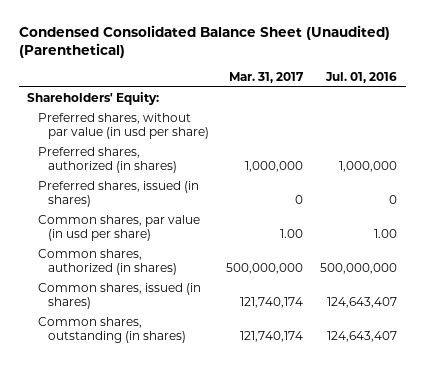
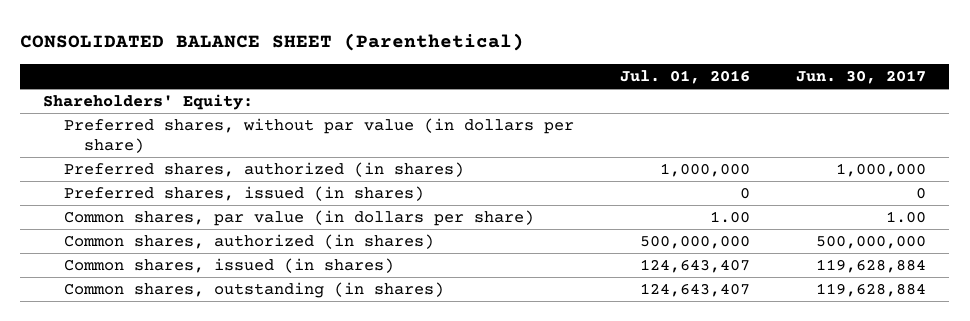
[18,25,390,59] Condensed Consolidated Balance Sheet (Unaudited) (Parenthetical) -> [20,32,525,51] CONSOLIDATED BALANCE SHEET (Parenthetical)
[229,72,305,84] Mar. 31, 2017 -> none
none -> [796,69,927,84] Jun. 30, 2017
[37,112,210,140] Preferred shares, without par value (in usd per share) -> [63,118,574,153] Preferred shares, without par value (in dollars per share)
[37,214,200,242] Common shares, par value (in usd per share) -> [63,210,534,227] Common shares, par value (in dollars per share)

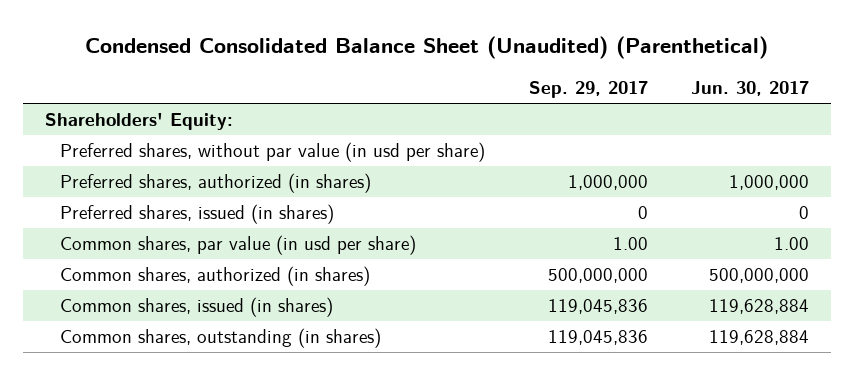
[20,32,525,51] CONSOLIDATED BALANCE SHEET (Parenthetical) -> [85,35,769,59] Condensed Consolidated Balance Sheet (Unaudited) (Parenthetical)
[620,69,751,84] Jul. 01, 2016 -> none
none -> [528,81,648,99] Sep. 29, 2017
[63,118,574,153] Preferred shares, without par value (in dollars per share) -> [60,142,486,163] Preferred shares, without par value (in usd per share)
[63,210,534,227] Common shares, par value (in dollars per share) -> [60,235,417,256] Common shares, par value (in usd per share)

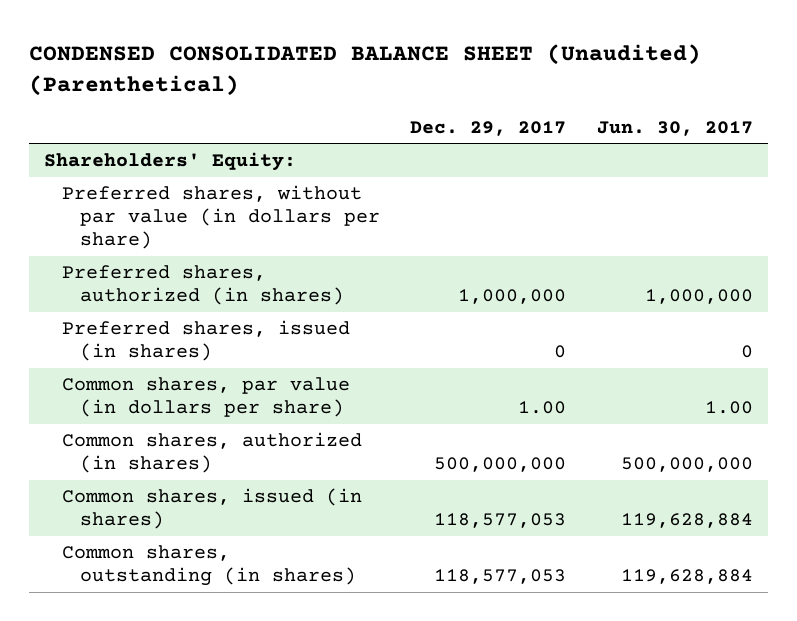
[85,35,769,59] Condensed Consolidated Balance Sheet (Unaudited) (Parenthetical) -> [28,43,701,96] CONDENSED CONSOLIDATED BALANCE SHEET (Unaudited) (Parenthetical)
[528,81,648,99] Sep. 29, 2017 -> none
none -> [410,120,567,136] Dec. 29, 2017
[60,142,486,163] Preferred shares, without par value (in usd per share) -> [61,185,380,250] Preferred shares, without par value (in dollars per share)
[60,235,417,256] Common shares, par value (in usd per share) -> [61,377,350,418] Common shares, par value (in dollars per share)

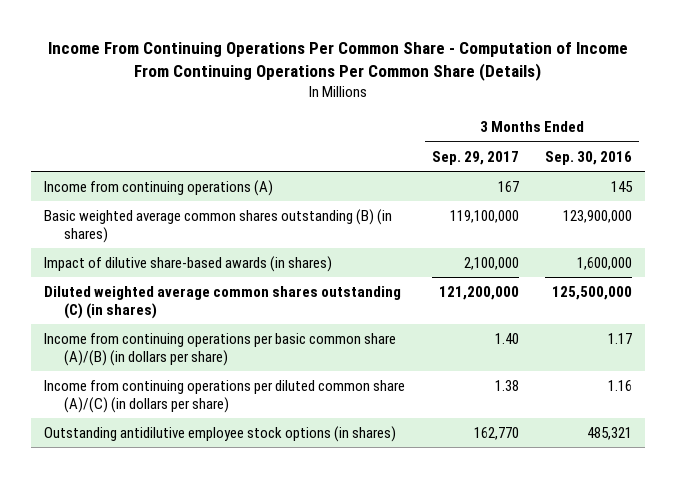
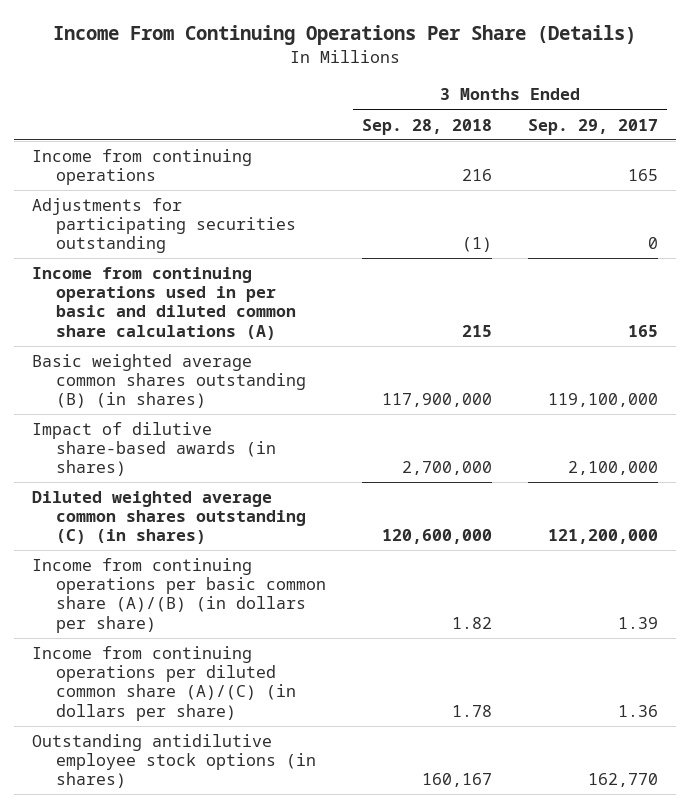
[48,42,629,82] Income From Continuing Operations Per Common Share - Computation of Income From Continuing Operations Per Common Share (Details) -> [53,25,637,46] Income From Continuing Operations Per Share (Details)
[545,150,633,165] Sep. 30, 2016 -> none
none -> [362,118,493,135] Sep. 28, 2018
[44,180,274,197] Income from continuing operations (A) -> [32,149,253,186] Income from continuing operations
[497,181,519,193] 167 -> [628,169,659,182] 165
none -> [32,198,296,254] Adjustments for participating securities outstanding
none -> [32,267,296,340] Income from continuing operations used in per basic and diluted common share calculations (A)
[494,333,519,345] 1.40 -> [618,616,659,629] 1.39
[494,380,519,392] 1.38 -> [618,704,659,717] 1.36

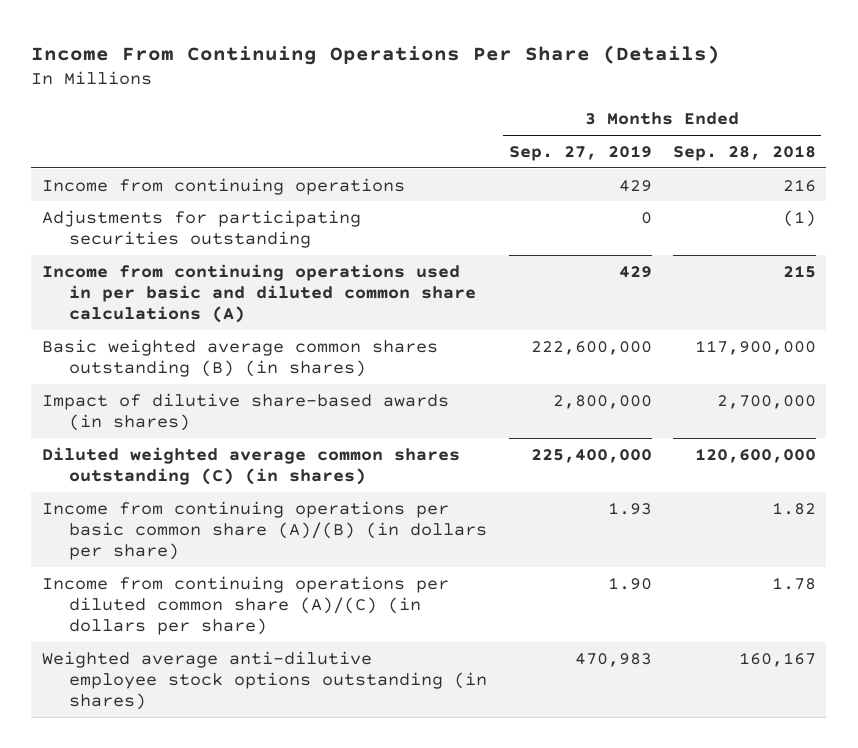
[528,118,659,135] Sep. 29, 2017 -> none
none -> [508,144,652,161] Sep. 27, 2019
[32,734,316,789] Outstanding antidilutive employee stock options (in shares) -> [41,650,488,711] Weighted average anti-dilutive employee stock options outstanding (in shares)

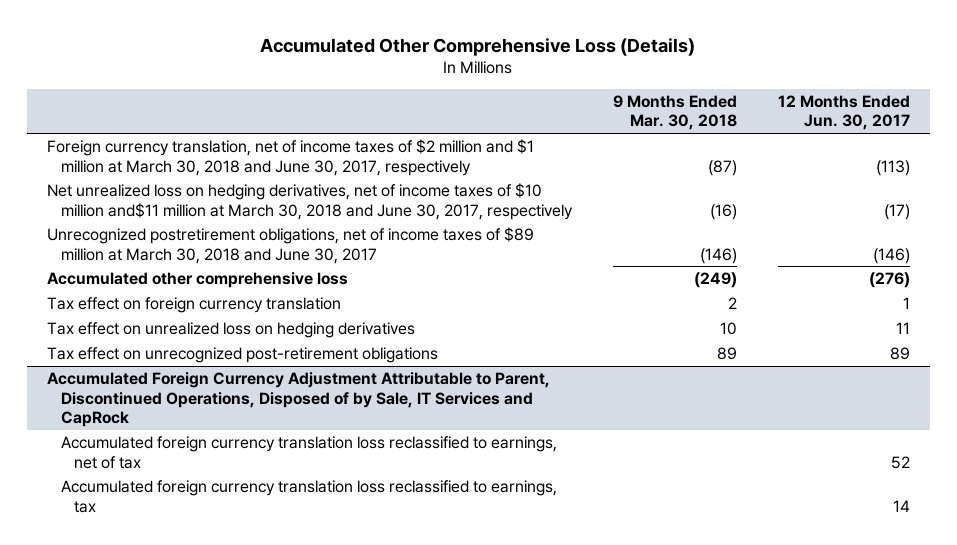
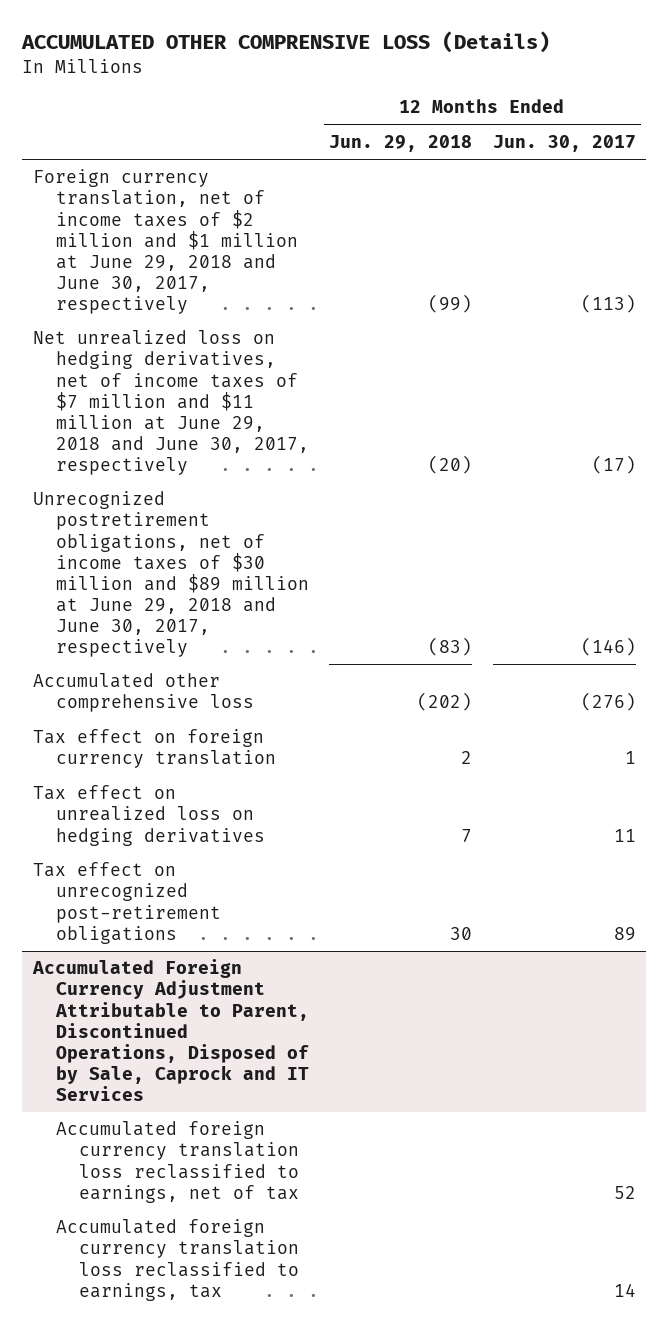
[260,37,696,56] Accumulated Other Comprehensive Loss (Details) -> [21,31,551,54] ACCUMULATED OTHER COMPRENSIVE LOSS (Details)
[612,95,737,131] 9 Months Ended Mar. 30, 2018 -> none
none -> [329,135,473,153] Jun. 29, 2018
[47,139,535,176] Foreign currency translation, net of income taxes of $2 million and $1 million at March 30, 2018 and June 30, 2017, respectively -> [32,169,298,314] Foreign currency translation, net of income taxes of $2 million and $1 million at June 29, 2018 and June 30, 2017, respectively
[47,183,573,220] Net unrealized loss on hedging derivatives, net of income taxes of $10 million and$11 million at March 30, 2018 and June 30, 2017, respectively -> [32,330,309,475] Net unrealized loss on hedging derivatives, net of income taxes of $7 million and $11 million at June 29, 2018 and June 30, 2017, respectively
[47,227,535,264] Unrecognized postretirement obligations, net of income taxes of $89 million at March 30, 2018 and June 30, 2017 -> [32,491,309,657] Unrecognized postretirement obligations, net of income taxes of $30 million and $89 million at June 29, 2018 and June 30, 2017, respectively
[47,372,551,427] Accumulated Foreign Currency Adjustment Attributable to Parent, Discontinued Operations, Disposed of by Sale, IT Services and CapRock -> [31,959,309,1101] Accumulated Foreign Currency Adjustment Attributable to Parent, Discontinued Operations, Disposed of by Sale, Caprock and IT Services

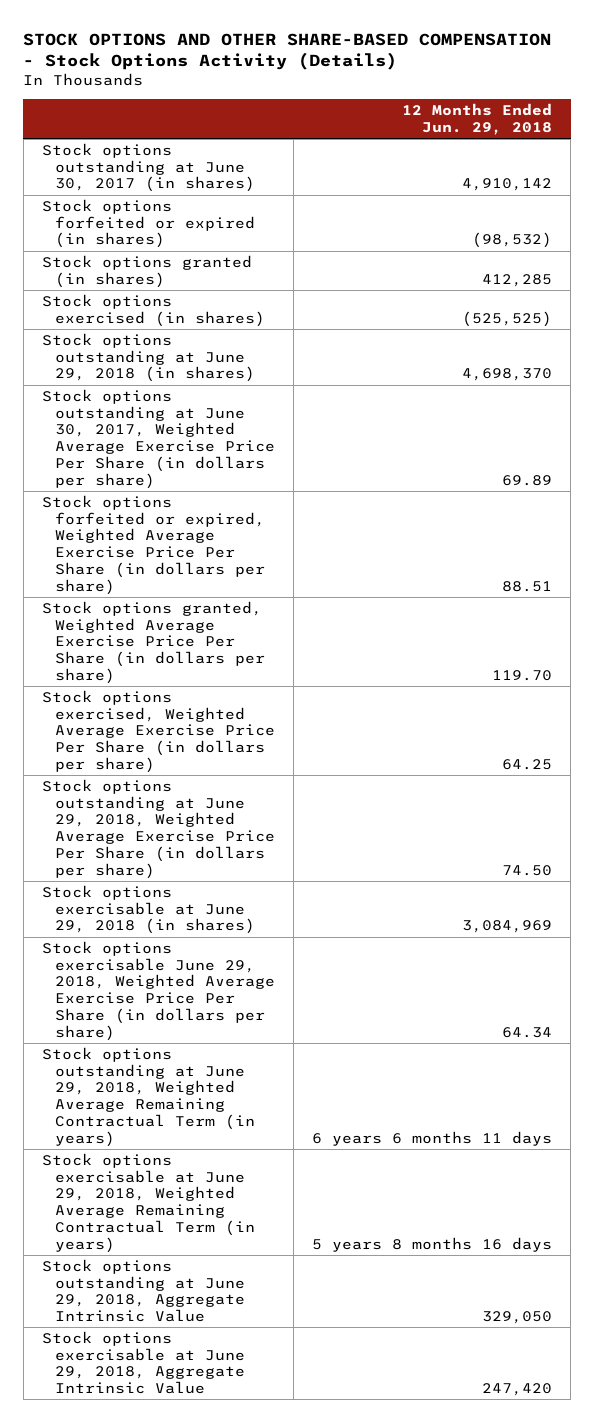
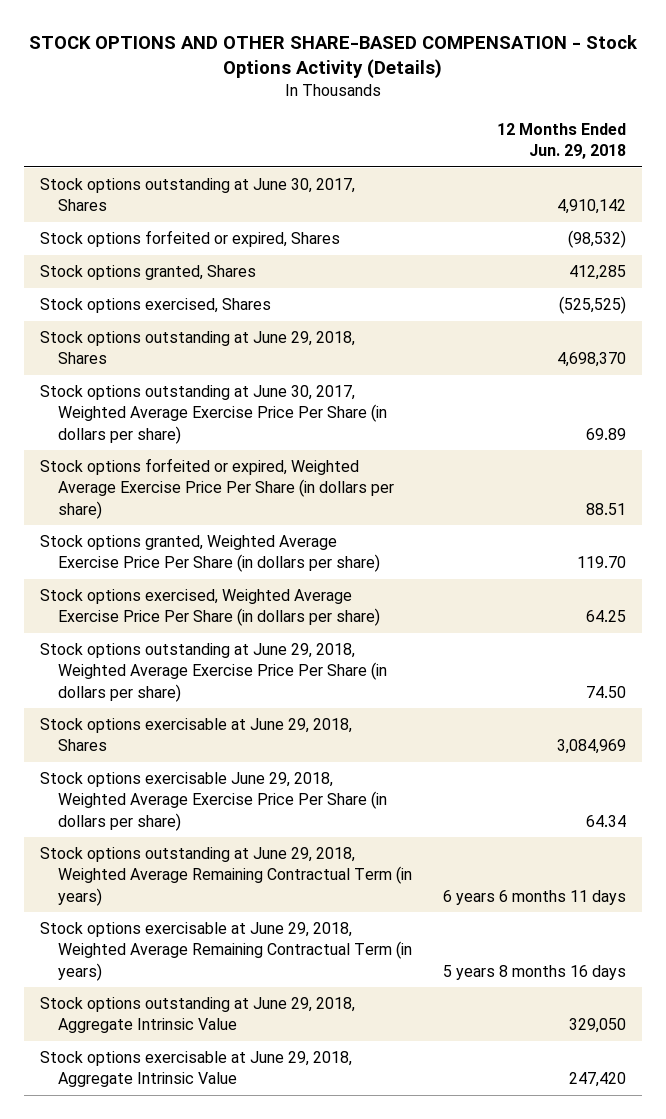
[42,142,255,193] Stock options outstanding at June 30, 2017 (in shares) -> [39,178,355,212] Stock options outstanding at June 30, 2017, Shares
[42,198,255,249] Stock options forfeited or expired (in shares) -> [39,230,340,248] Stock options forfeited or expired, Shares
[42,254,253,288] Stock options granted (in shares) -> [39,265,256,281] Stock options granted, Shares
[42,293,265,327] Stock options exercised (in shares) -> [39,298,271,314] Stock options exercised, Shares
[42,332,255,383] Stock options outstanding at June 29, 2018 (in shares) -> [39,331,355,365] Stock options outstanding at June 29, 2018, Shares
[42,884,255,935] Stock options exercisable at June 29, 2018 (in shares) -> [39,718,352,752] Stock options exercisable at June 29, 2018, Shares

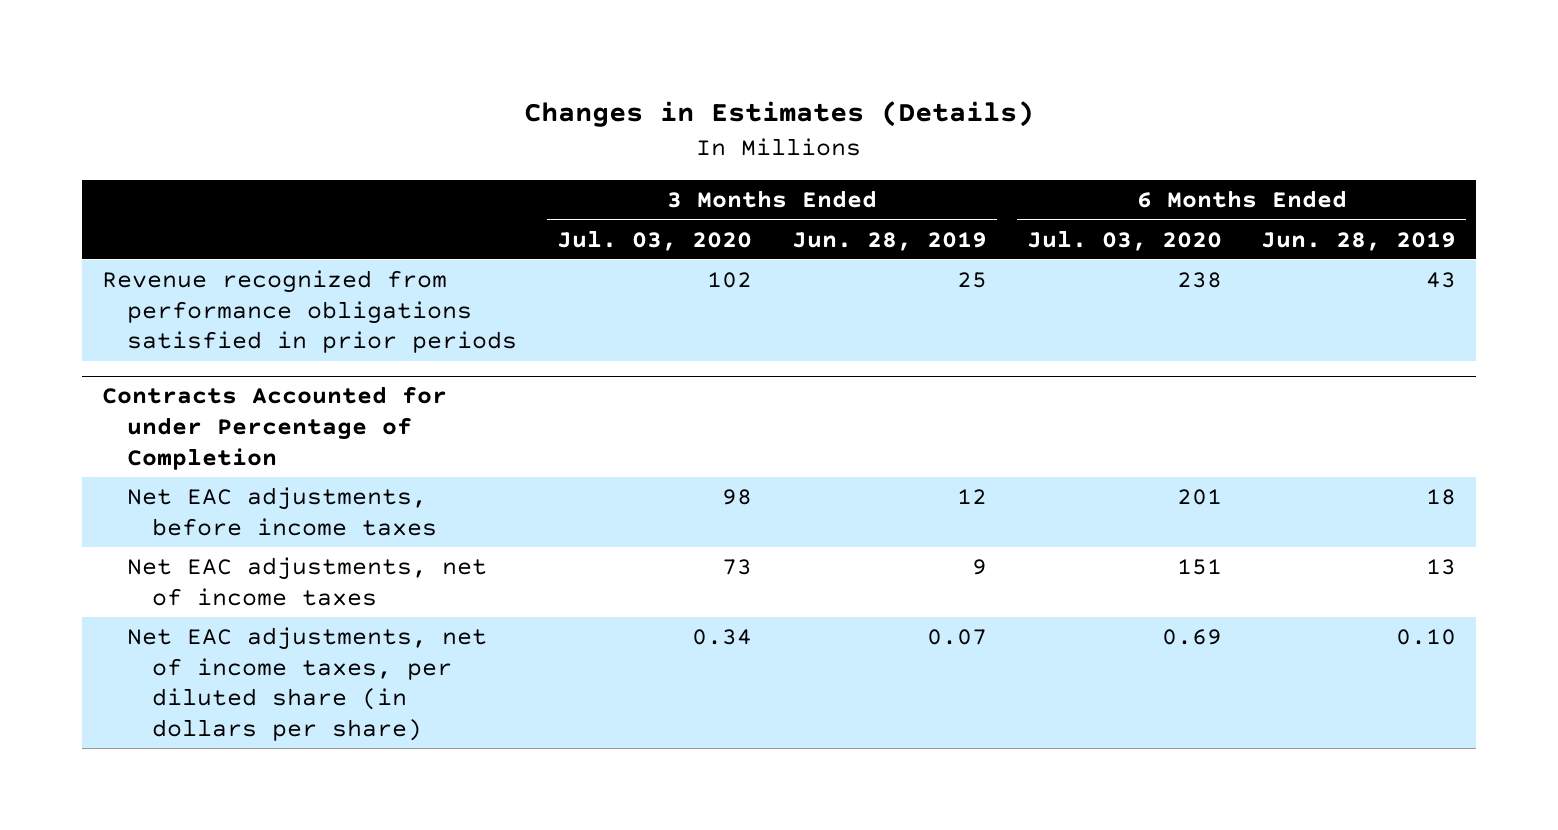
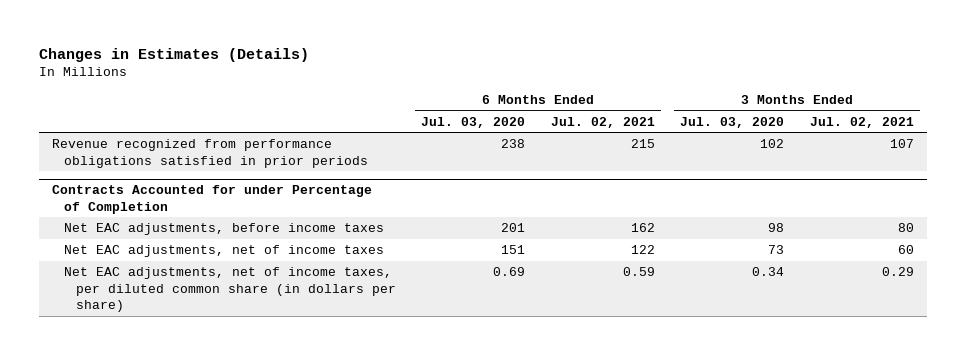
[791,231,987,251] Jun. 28, 2019 -> none
[1261,231,1457,251] Jun. 28, 2019 -> none
none -> [550,116,655,128] Jul. 02, 2021
none -> [810,116,915,128] Jul. 02, 2021
[126,627,487,742] Net EAC adjustments, net of income taxes, per diluted share (in dollars per share) -> [63,267,396,313] Net EAC adjustments, net of income taxes, per diluted common share (in dollars per share)

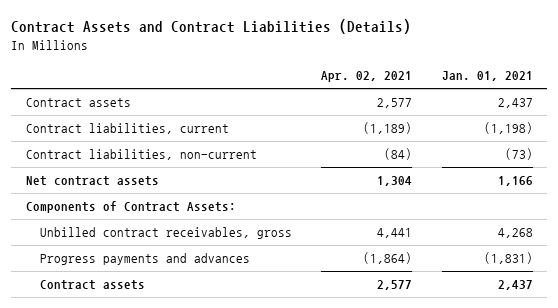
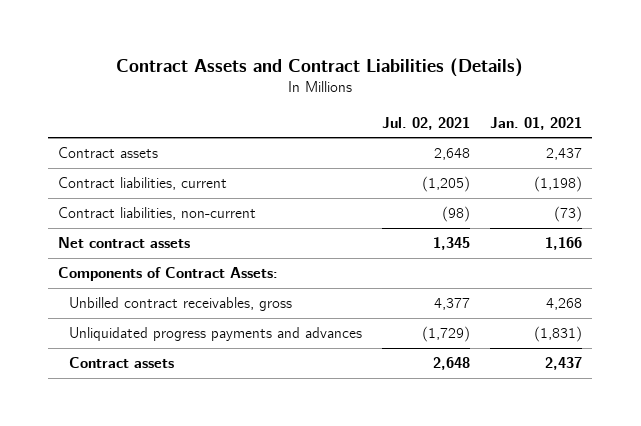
[321,71,413,83] Apr. 02, 2021 -> none
none -> [382,116,471,130] Jul. 02, 2021
[39,253,250,266] Progress payments and advances -> [69,326,363,341] Unliquidated progress payments and advances

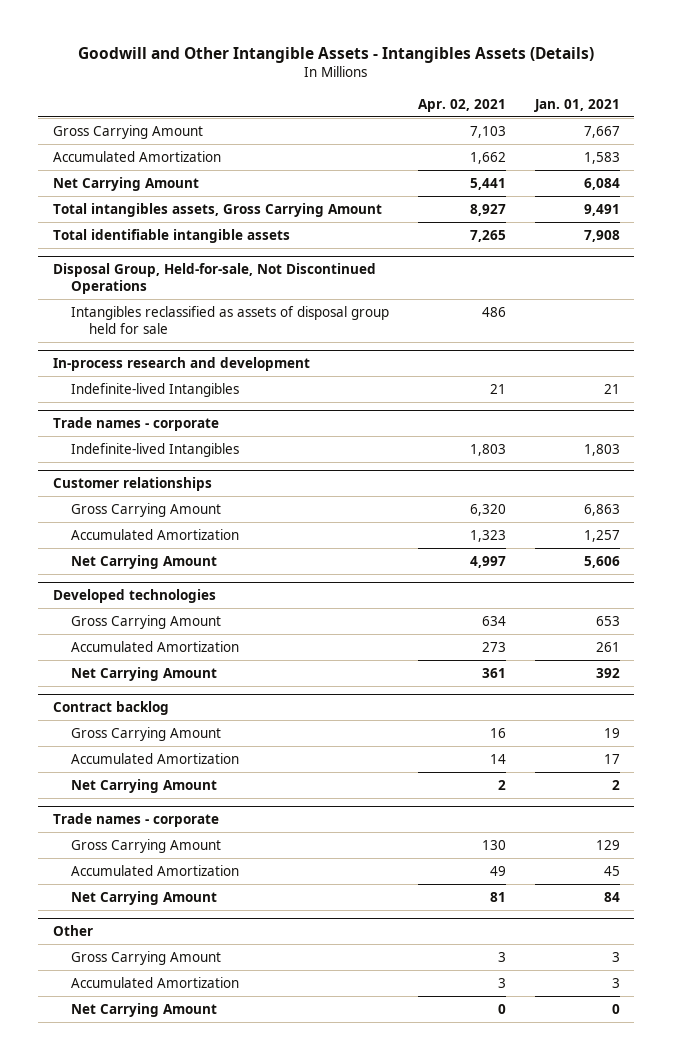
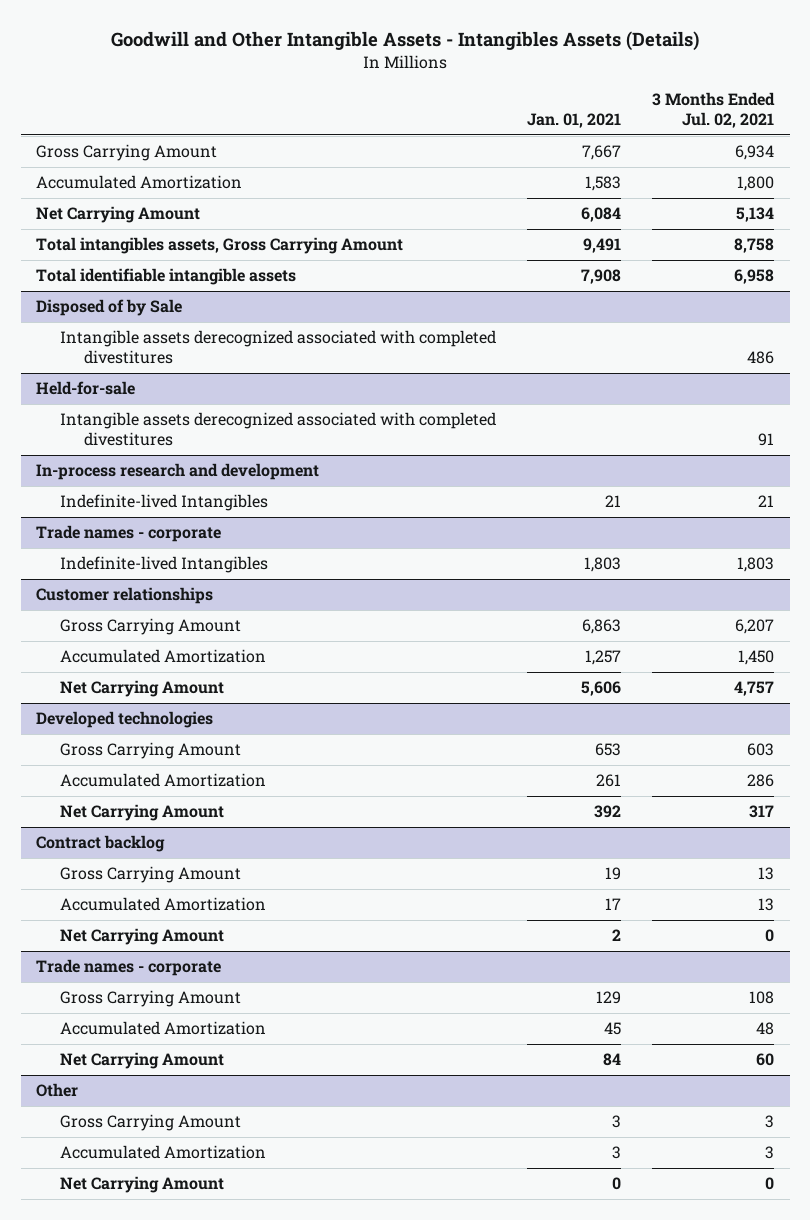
[417,98,506,112] Apr. 02, 2021 -> none
none -> [652,92,776,129] 3 Months Ended Jul. 02, 2021
[70,305,389,334] Intangibles reclassified as assets of disposal group held for sale -> none
none -> [36,299,183,317] Disposed of by Sale
none -> [60,330,497,365] Intangible assets derecognized associated with completed divestitures
[52,263,376,294] Disposal Group, Held-for-sale, Not Discontinued Operations -> [36,381,136,396] Held-for-sale
none -> [60,412,497,447] Intangible assets derecognized associated with completed divestitures

